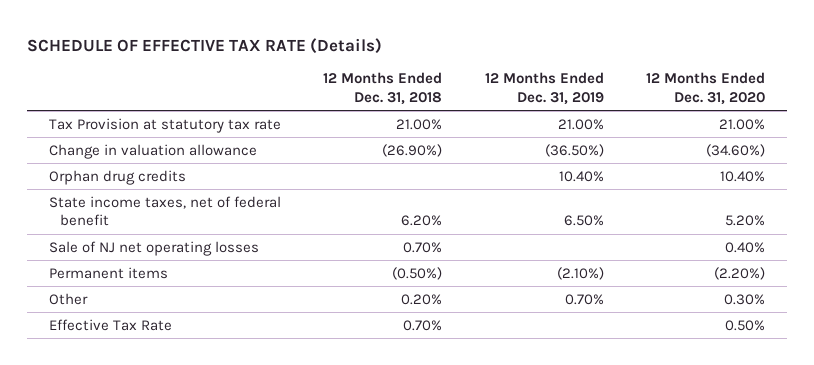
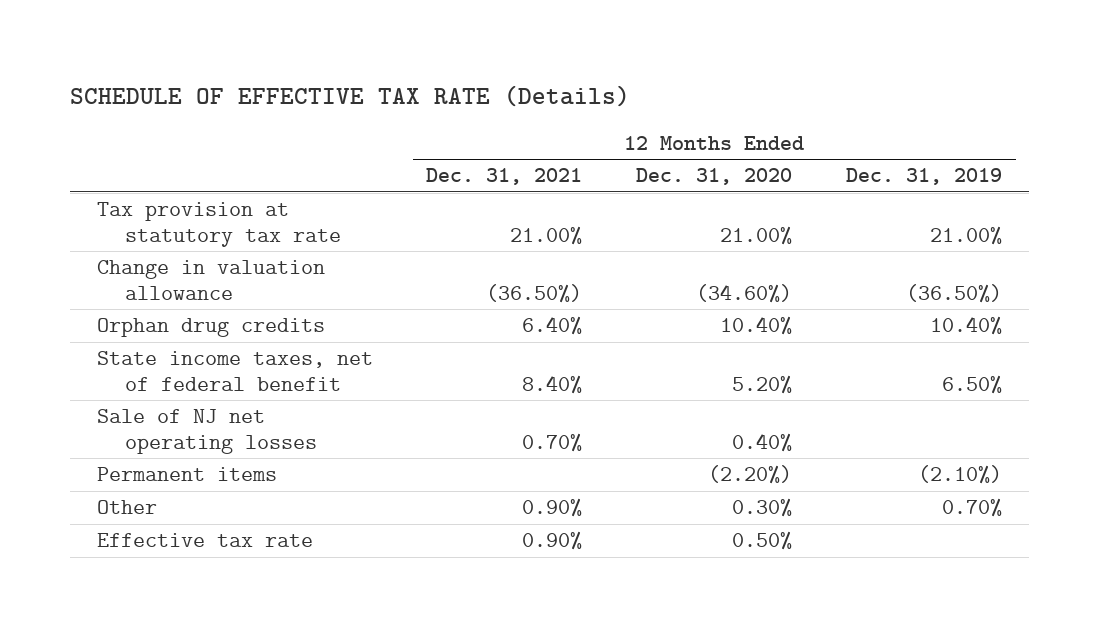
[323,72,443,105] 12 Months Ended Dec. 31, 2018 -> none
none -> [426,168,583,186] Dec. 31, 2021
[48,117,281,133] Tax Provision at statutory tax rate -> [96,202,341,247] Tax provision at statutory tax rate
[48,318,172,331] Effective Tax Rate -> [96,533,313,548] Effective tax rate

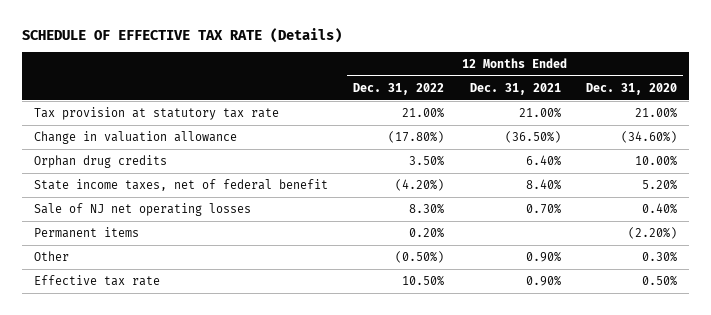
[846,168,1003,186] Dec. 31, 2019 -> none
none -> [353,82,445,95] Dec. 31, 2022
[720,316,793,336] 10.40% -> [634,156,677,167] 10.00%

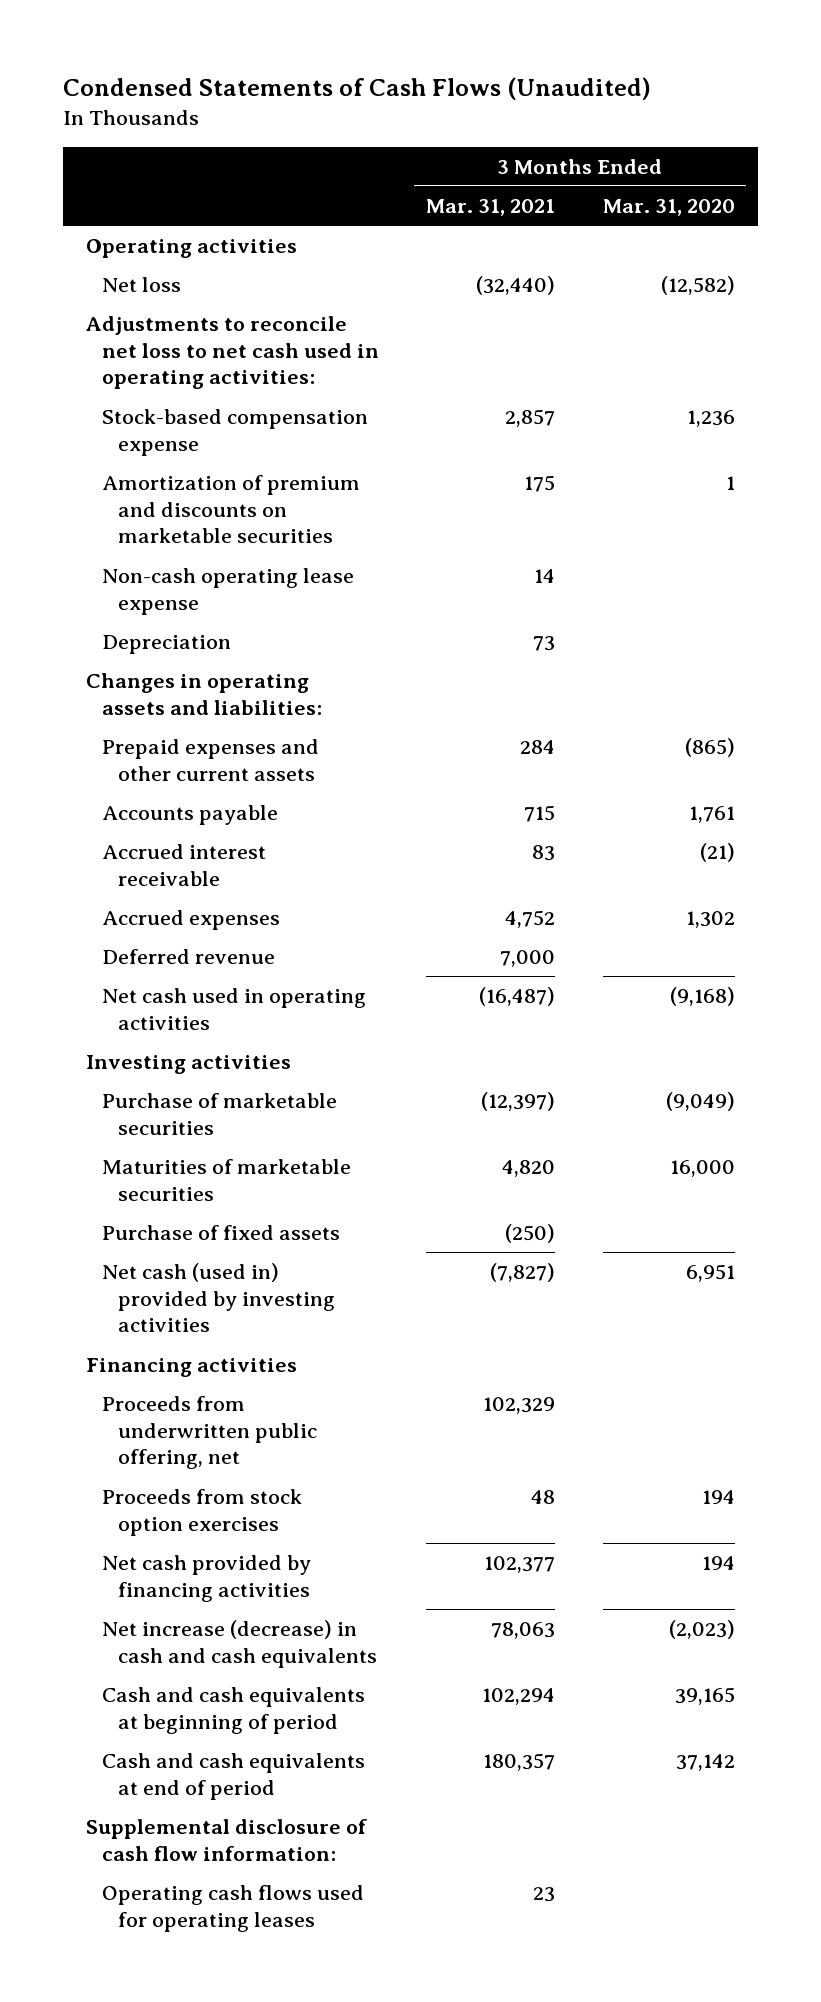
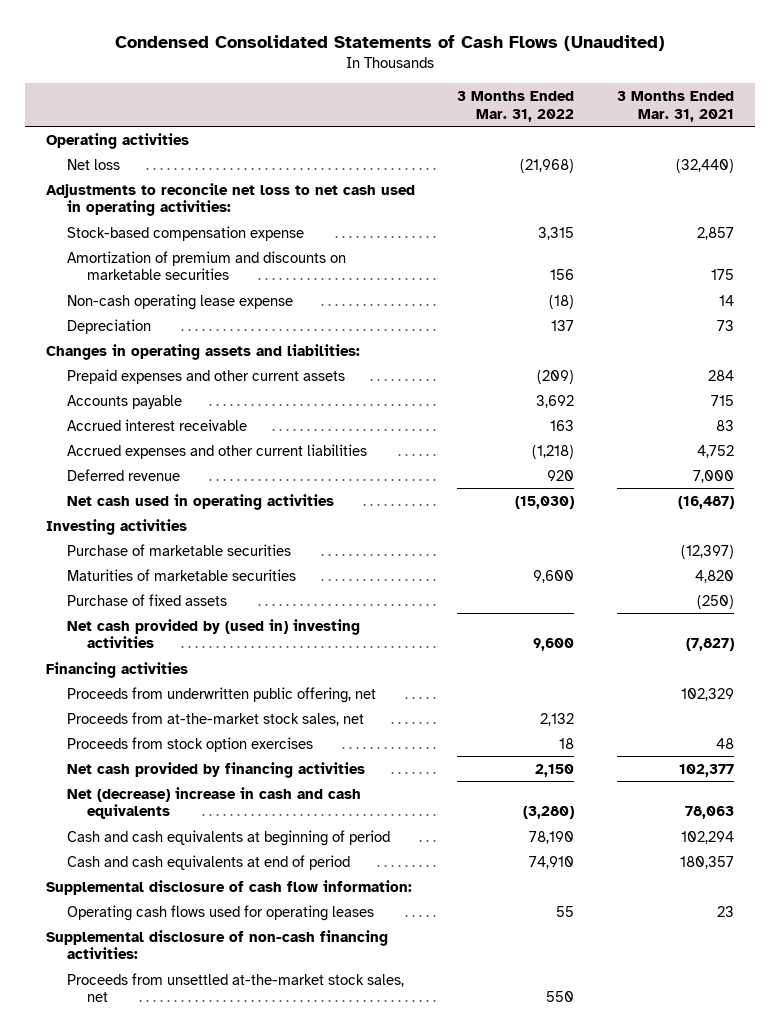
[62,76,651,100] Condensed Statements of Cash Flows (Unaudited) -> [114,34,665,51] Condensed Consolidated Statements of Cash Flows (Unaudited)
[602,199,735,217] Mar. 31, 2020 -> none
none -> [457,91,575,122] 3 Months Ended Mar. 31, 2022
[101,910,280,931] Accrued expenses -> [66,443,367,459] Accrued expenses and other current liabilities
[101,1263,335,1333] Net cash (used in) provided by investing activities -> [66,618,360,649] Net cash provided by (used in) investing activities
none -> [66,711,364,726] Proceeds from at-the-market stock sales, net
[101,1620,377,1668] Net increase (decrease) in cash and cash equivalents -> [66,786,361,820] Net (decrease) increase in cash and cash equivalents
none -> [45,929,388,960] Supplemental disclosure of non-cash financing activities:
none -> [66,972,404,1003] Proceeds from unsettled at-the-market stock sales, net

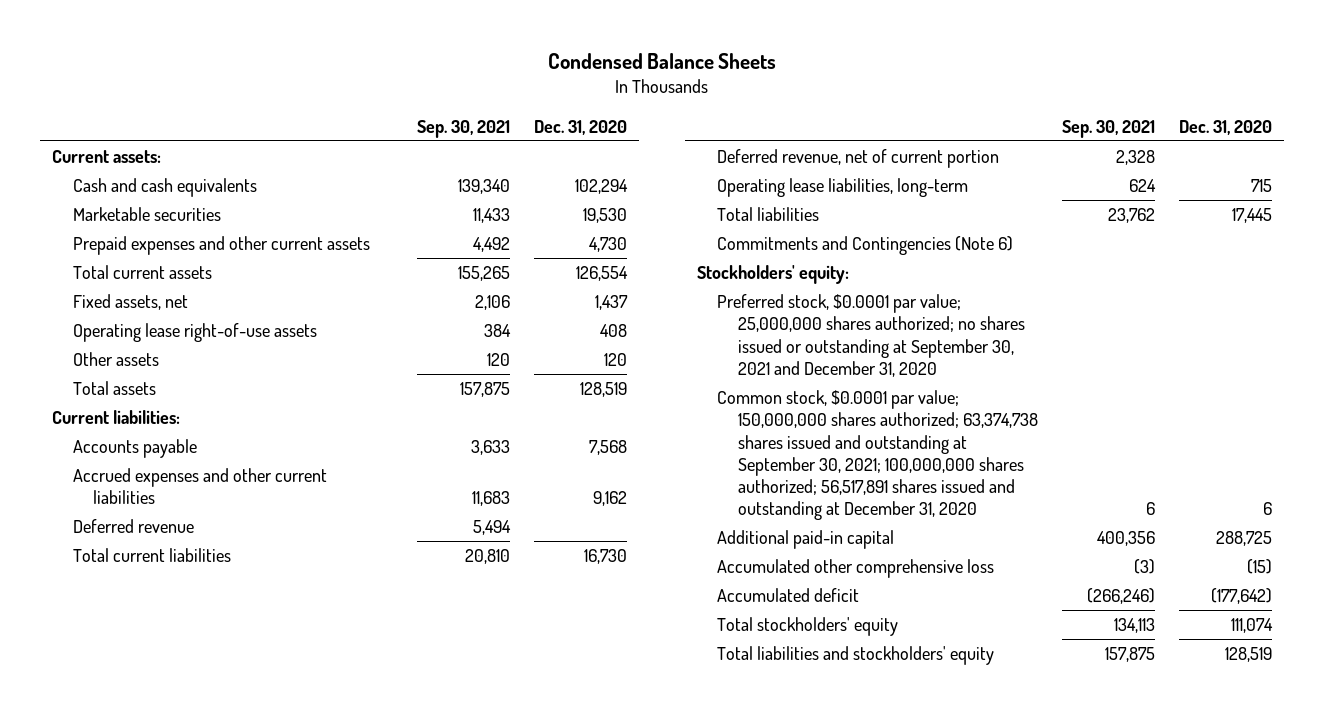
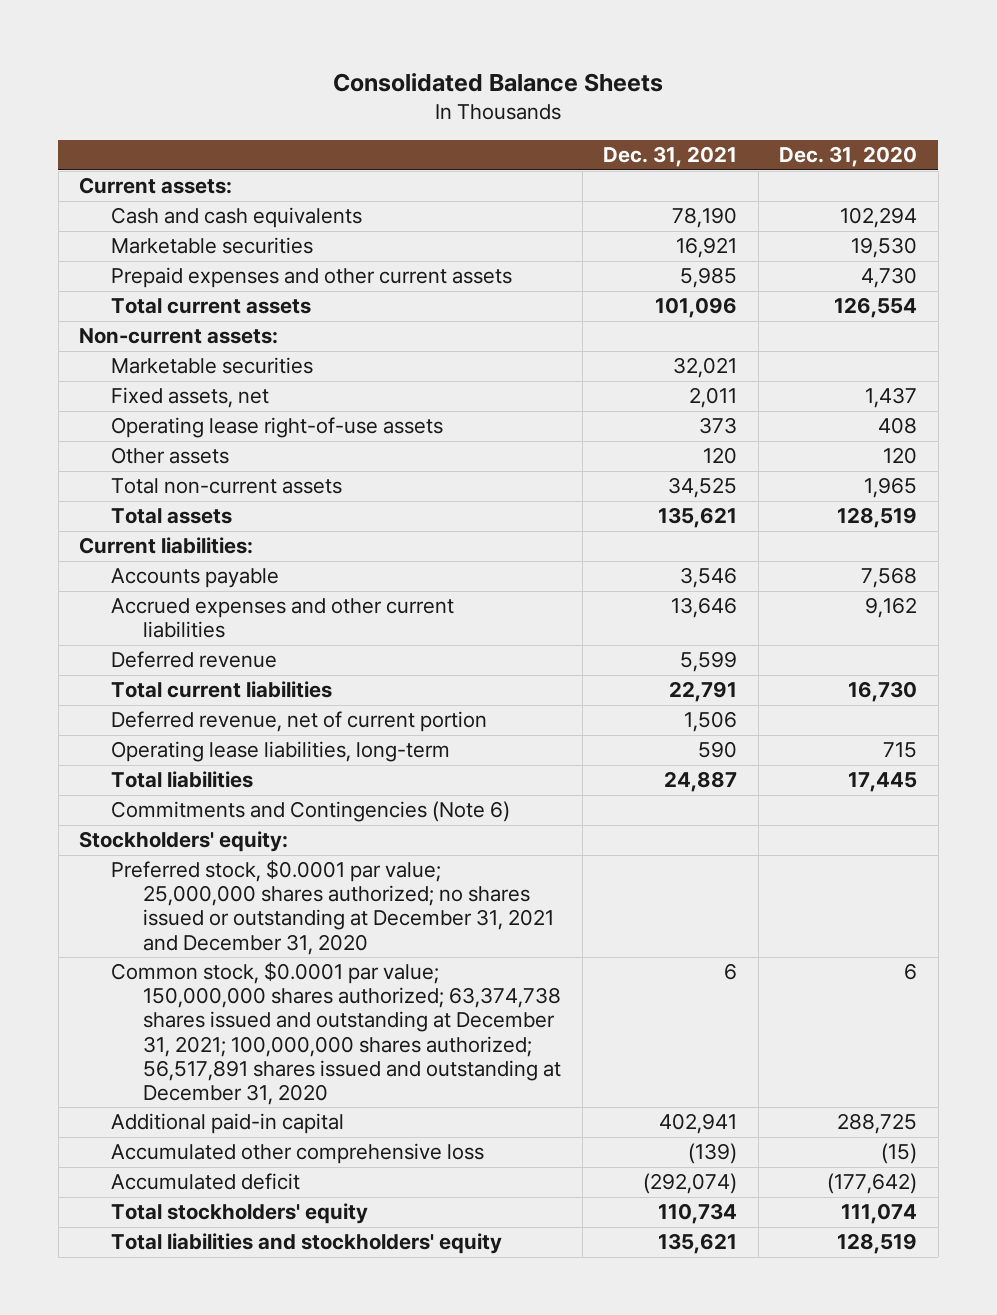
[548,52,777,69] Condensed Balance Sheets -> [333,72,664,92] Consolidated Balance Sheets
[417,119,511,138] Sep. 30, 2021 -> none
none -> [603,146,738,168] Dec. 31, 2021
none -> [79,328,279,345] Non-current assets:
none -> [111,357,314,375] Marketable securities
none -> [111,478,343,495] Total non-current assets
[717,294,1025,377] Preferred stock, $0.0001 par value; 25,000,000 shares authorized; no shares issued or outstanding at September 30, 2021 and December 31, 2020 -> [111,860,555,955] Preferred stock, $0.0001 par value; 25,000,000 shares authorized; no shares issued or outstanding at December 31, 2021 and December 31, 2020
[717,390,1038,521] Common stock, $0.0001 par value; 150,000,000 shares authorized; 63,374,738 shares issued and outstanding at September 30, 2021; 100,000,000 shares authorized; 56,517,891 shares issued and outstanding at December 31, 2020 -> [111,962,562,1105] Common stock, $0.0001 par value; 150,000,000 shares authorized; 63,374,738 shares issued and outstanding at December 31, 2021; 100,000,000 shares authorized; 56,517,891 shares issued and outstanding at December 31, 2020

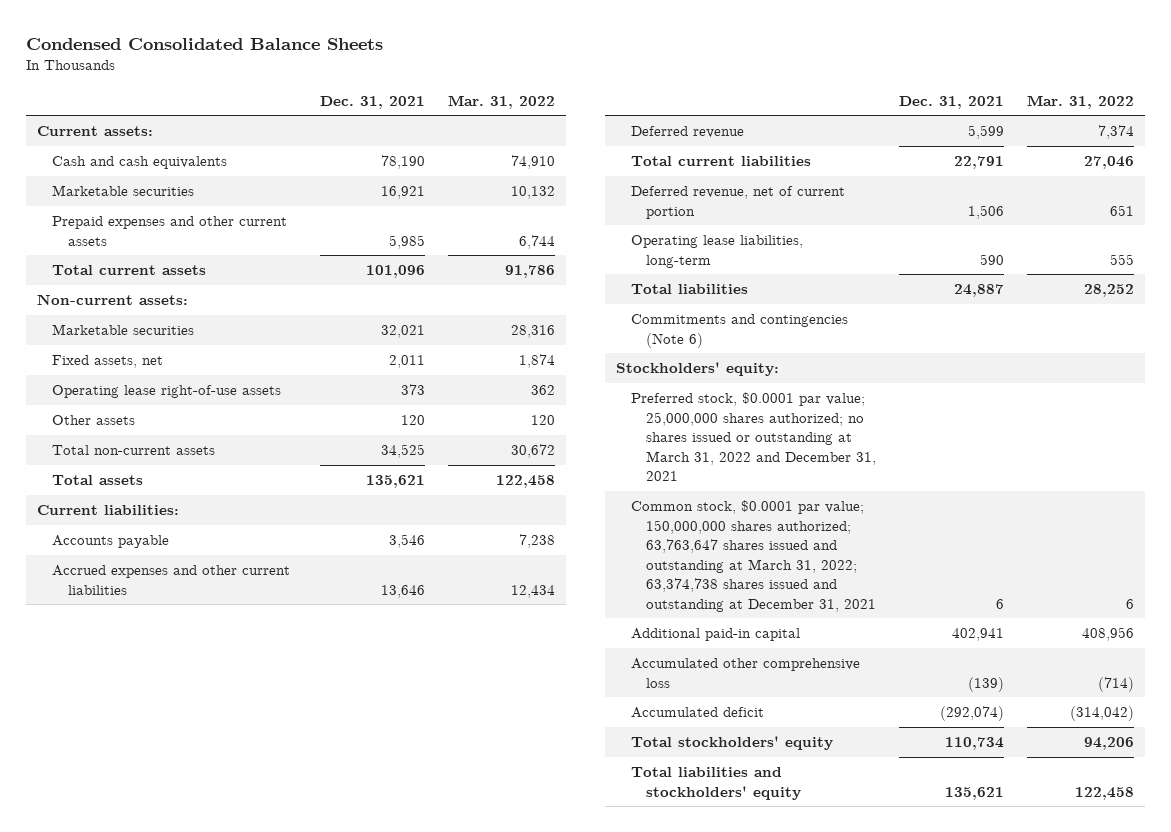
[333,72,664,92] Consolidated Balance Sheets -> [25,37,383,50] Condensed Consolidated Balance Sheets
[779,146,918,168] Dec. 31, 2020 -> none
none -> [448,94,556,109] Mar. 31, 2022
[111,801,511,823] Commitments and Contingencies (Note 6) -> [630,314,848,348] Commitments and contingencies (Note 6)
[111,860,555,955] Preferred stock, $0.0001 par value; 25,000,000 shares authorized; no shares issued or outstanding at December 31, 2021 and December 31, 2020 -> [630,392,877,482] Preferred stock, $0.0001 par value; 25,000,000 shares authorized; no shares issued or outstanding at March 31, 2022 and December 31, 2021
[111,962,562,1105] Common stock, $0.0001 par value; 150,000,000 shares authorized; 63,374,738 shares issued and outstanding at December 31, 2021; 100,000,000 shares authorized; 56,517,891 shares issued and outstanding at December 31, 2020 -> [630,500,877,612] Common stock, $0.0001 par value; 150,000,000 shares authorized; 63,763,647 shares issued and outstanding at March 31, 2022; 63,374,738 shares issued and outstanding at December 31, 2021

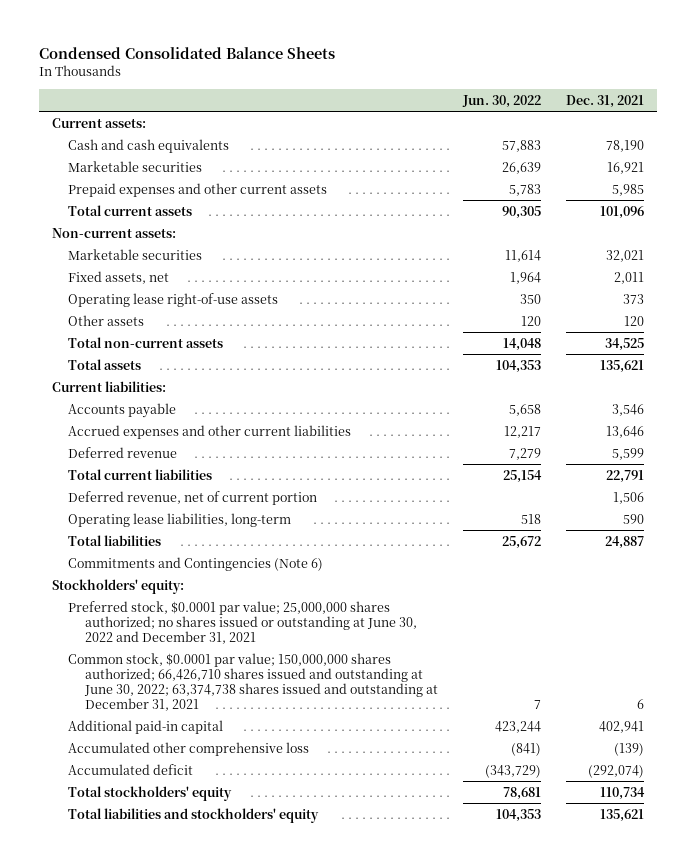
[448,94,556,109] Mar. 31, 2022 -> none
none -> [461,94,541,108] Jun. 30, 2022
[630,314,848,348] Commitments and contingencies (Note 6) -> [68,556,324,571] Commitments and Contingencies (Note 6)
[630,392,877,482] Preferred stock, $0.0001 par value; 25,000,000 shares authorized; no shares issued or outstanding at March 31, 2022 and December 31, 2021 -> [68,600,417,644] Preferred stock, $0.0001 par value; 25,000,000 shares authorized; no shares issued or outstanding at June 30, 2022 and December 31, 2021
[630,500,877,612] Common stock, $0.0001 par value; 150,000,000 shares authorized; 63,763,647 shares issued and outstanding at March 31, 2022; 63,374,738 shares issued and outstanding at December 31, 2021 -> [68,652,438,712] Common stock, $0.0001 par value; 150,000,000 shares authorized; 66,426,710 shares issued and outstanding at June 30, 2022; 63,374,738 shares issued and outstanding at December 31, 2021

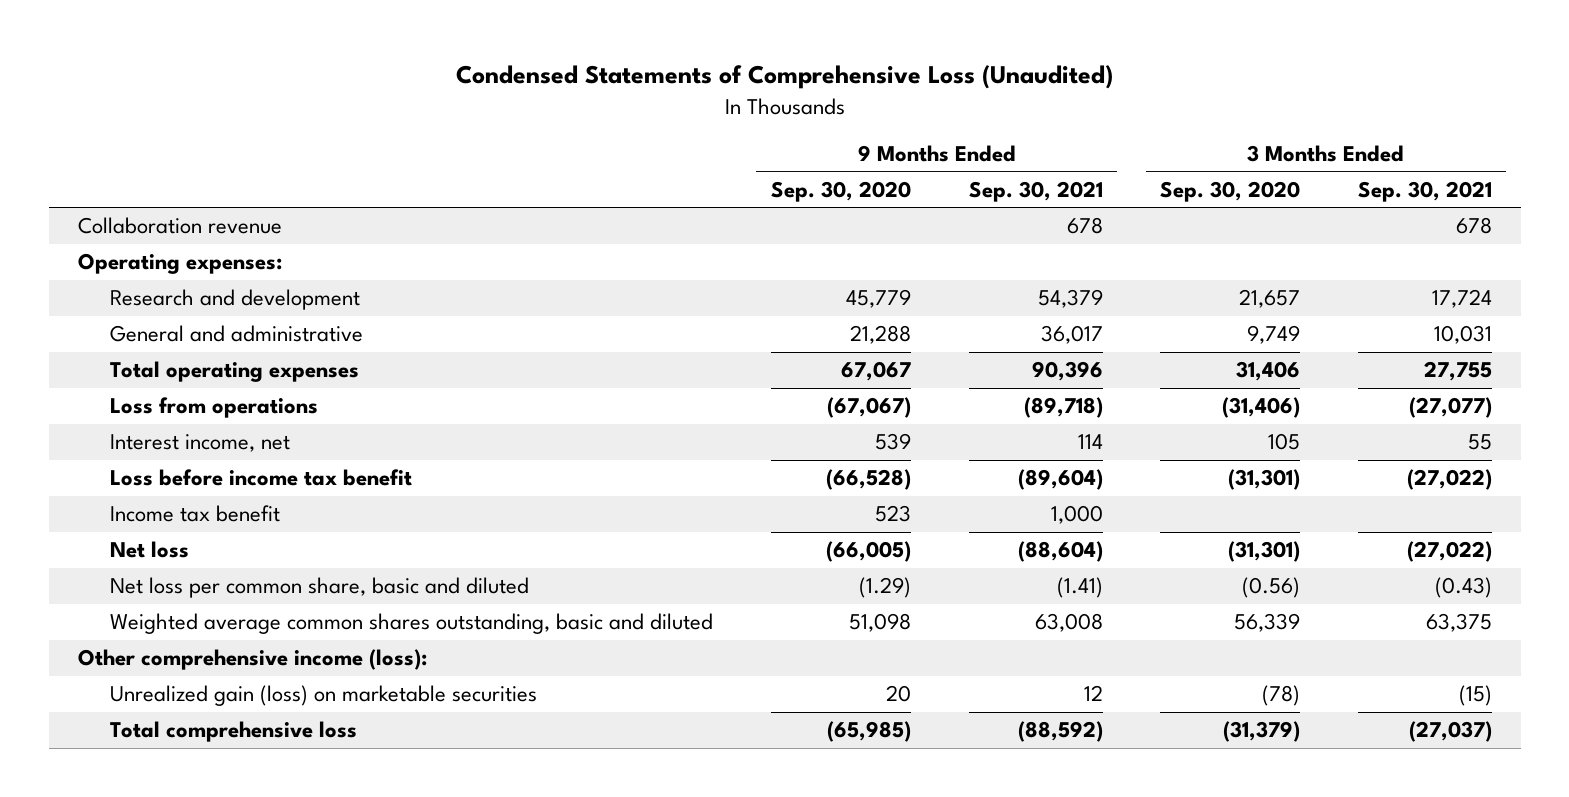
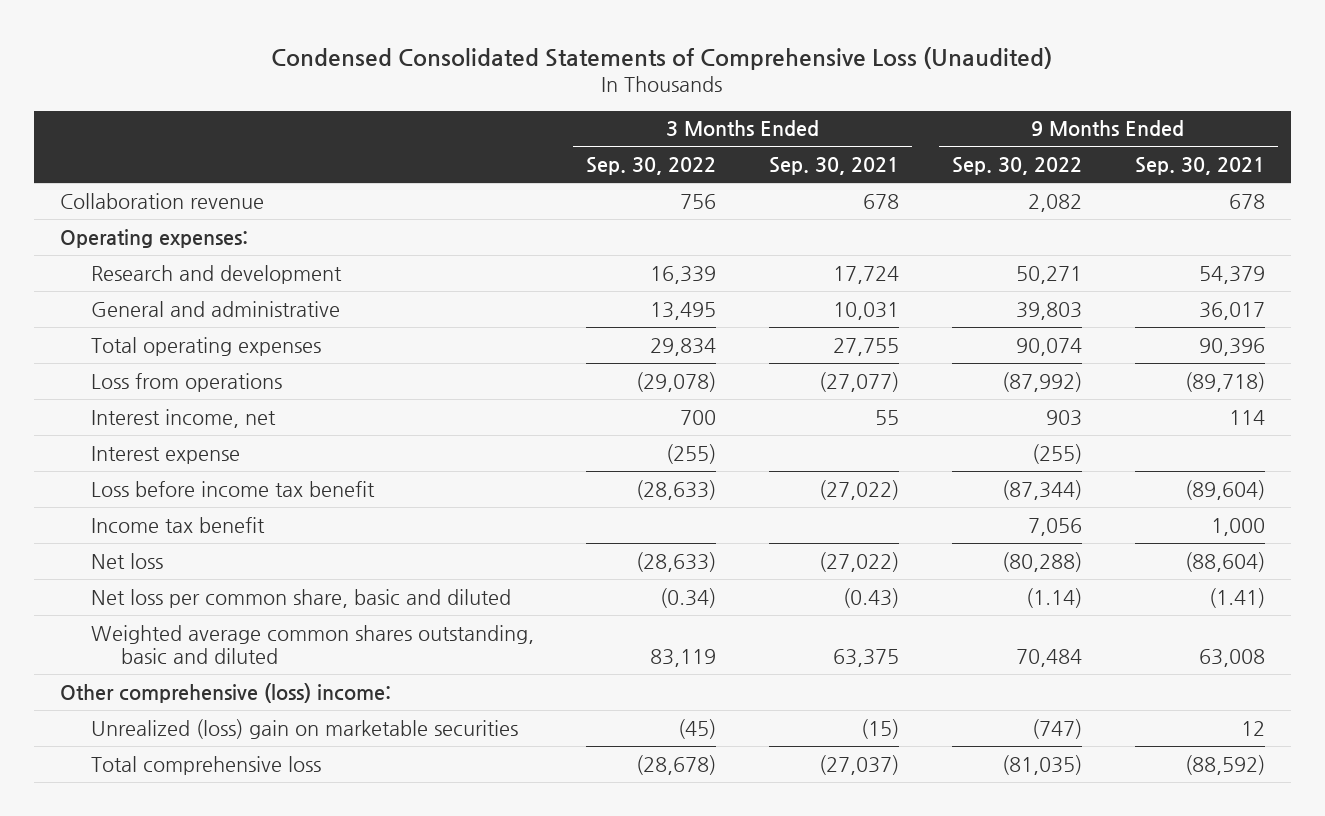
[455,65,1113,90] Condensed Statements of Comprehensive Loss (Unaudited) -> [271,46,1053,70] Condensed Consolidated Statements of Comprehensive Loss (Unaudited)
[770,180,911,202] Sep. 30, 2020 -> none
[1160,180,1301,202] Sep. 30, 2020 -> none
none -> [586,157,717,176] Sep. 30, 2022
none -> [951,157,1082,176] Sep. 30, 2022
none -> [90,445,240,464] Interest expense
[77,649,427,671] Other comprehensive income (loss): -> [60,682,392,703] Other comprehensive (loss) income:
[110,685,538,707] Unrealized gain (loss) on marketable securities -> [90,718,518,739] Unrealized (loss) gain on marketable securities

